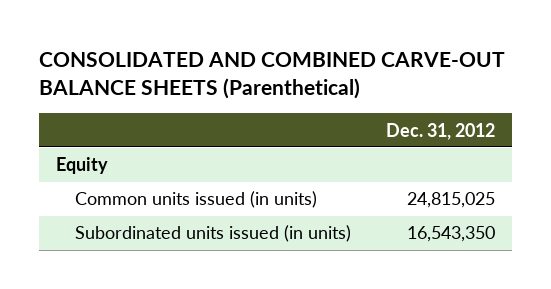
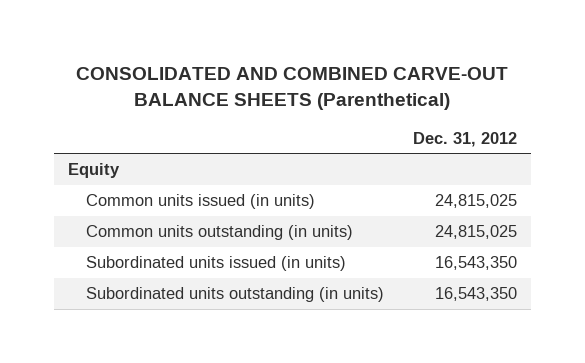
none -> [85,225,353,241] Common units outstanding (in units)
none -> [85,287,384,303] Subordinated units outstanding (in units)

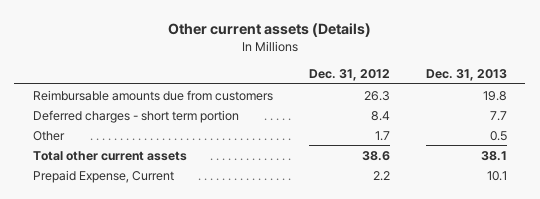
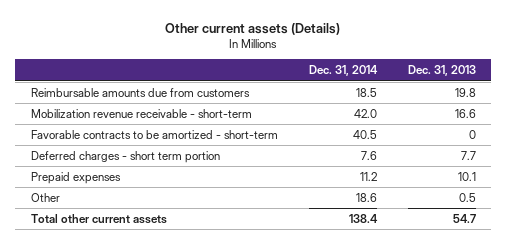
[308,69,390,82] Dec. 31, 2012 -> none
none -> [308,65,378,77] Dec. 31, 2014
none -> [30,108,252,118] Mobilization revenue receivable - short-term
none -> [30,129,278,139] Favorable contracts to be amortized - short-term
none -> [30,171,121,184] Prepaid expenses
[32,169,174,183] Prepaid Expense, Current -> none
[481,150,508,161] 38.1 -> [452,213,476,223] 54.7

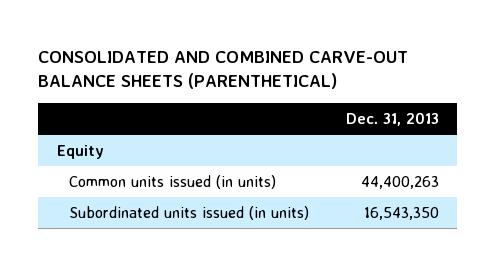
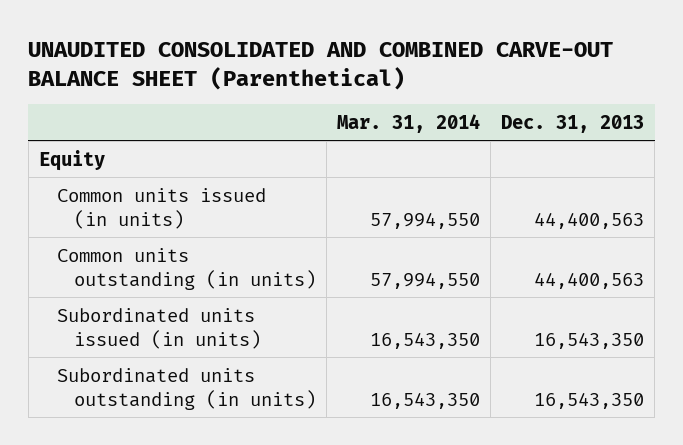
[38,50,409,90] CONSOLIDATED AND COMBINED CARVE-OUT BALANCE SHEETS (PARENTHETICAL) -> [28,41,614,90] UNAUDITED CONSOLIDATED AND COMBINED CARVE-OUT BALANCE SHEET (Parenthetical)
none -> [337,113,481,133] Mar. 31, 2014
[360,175,439,189] 44,400,263 -> [534,211,645,229] 44,400,563
none -> [56,247,317,290] Common units outstanding (in units)
none -> [56,367,317,410] Subordinated units outstanding (in units)

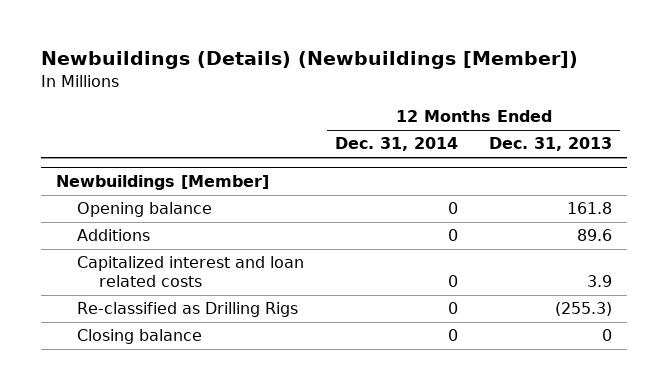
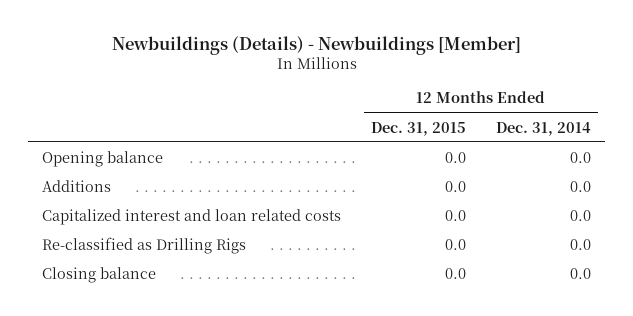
[40,51,578,70] Newbuildings (Details) (Newbuildings [Member]) -> [111,35,521,55] Newbuildings (Details) - Newbuildings [Member]
[488,137,612,152] Dec. 31, 2013 -> none
none -> [371,121,467,136] Dec. 31, 2015
[55,174,269,190] Newbuildings [Member] -> none
[448,202,459,215] 0 -> [569,151,591,163] 0.0
[448,229,459,242] 0 -> [569,180,591,192] 0.0
[448,275,459,288] 0 -> [569,209,591,221] 0.0
[448,302,459,315] 0 -> [569,238,591,250] 0.0
[448,329,459,342] 0 -> [569,267,591,279] 0.0

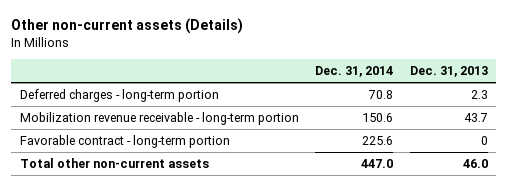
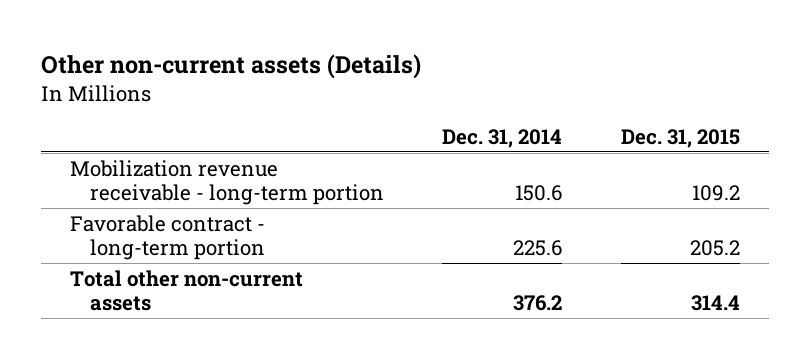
[409,66,488,78] Dec. 31, 2013 -> none
none -> [620,129,740,149] Dec. 31, 2015
[19,88,219,102] Deferred charges - long-term portion -> none
[361,158,394,168] 447.0 -> [513,295,563,312] 376.2

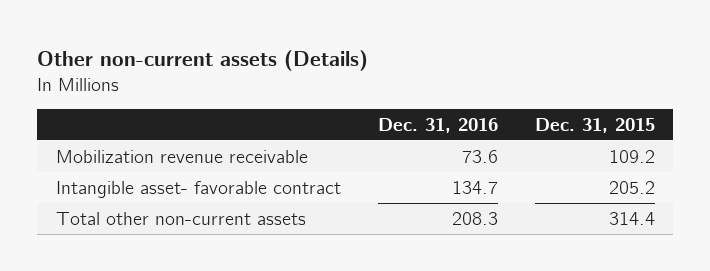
[442,129,563,149] Dec. 31, 2014 -> none
none -> [377,117,498,133] Dec. 31, 2016
[70,159,385,206] Mobilization revenue receivable - long-term portion -> [55,149,308,163] Mobilization revenue receivable
[70,214,266,261] Favorable contract - long-term portion -> [55,180,341,198] Intangible asset- favorable contract

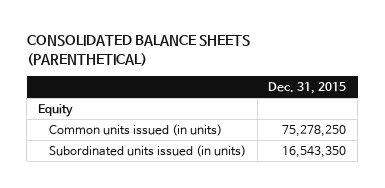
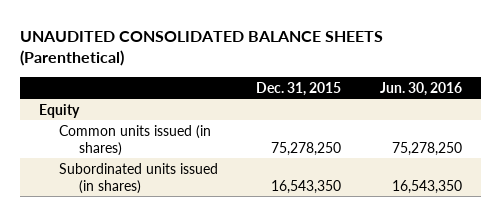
[26,35,250,66] CONSOLIDATED BALANCE SHEETS (PARENTHETICAL) -> [20,30,384,67] UNAUDITED CONSOLIDATED BALANCE SHEETS (Parenthetical)
none -> [379,81,462,96] Jun. 30, 2016
[48,123,222,136] Common units issued (in units) -> [59,124,212,156] Common units issued (in shares)
[48,144,246,157] Subordinated units issued (in units) -> [59,162,219,194] Subordinated units issued (in shares)

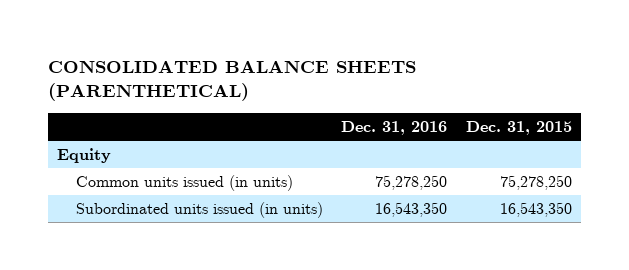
[20,30,384,67] UNAUDITED CONSOLIDATED BALANCE SHEETS (Parenthetical) -> [48,59,417,102] CONSOLIDATED BALANCE SHEETS (PARENTHETICAL)
[379,81,462,96] Jun. 30, 2016 -> none
none -> [341,121,448,136] Dec. 31, 2016
[59,124,212,156] Common units issued (in shares) -> [75,174,293,191] Common units issued (in units)
[59,162,219,194] Subordinated units issued (in shares) -> [75,201,323,218] Subordinated units issued (in units)

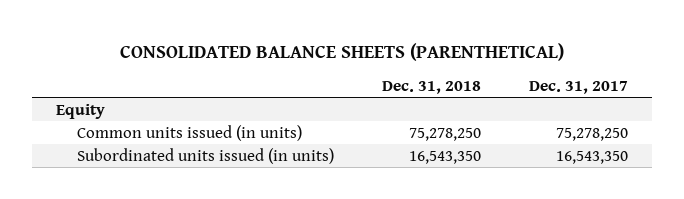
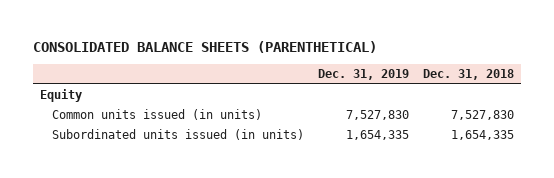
[528,80,628,94] Dec. 31, 2017 -> none
none -> [318,69,410,81] Dec. 31, 2019
[408,127,481,141] 75,278,250 -> [451,110,515,121] 7,527,830
[408,150,481,164] 16,543,350 -> [451,130,515,141] 1,654,335

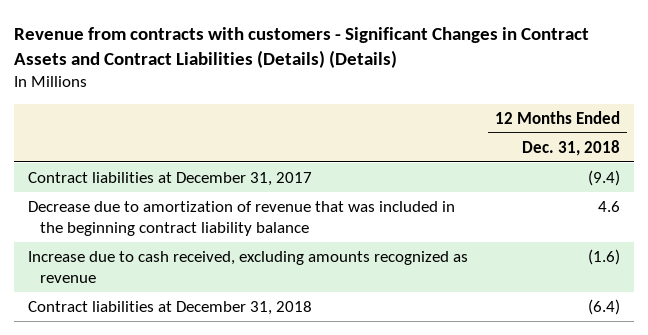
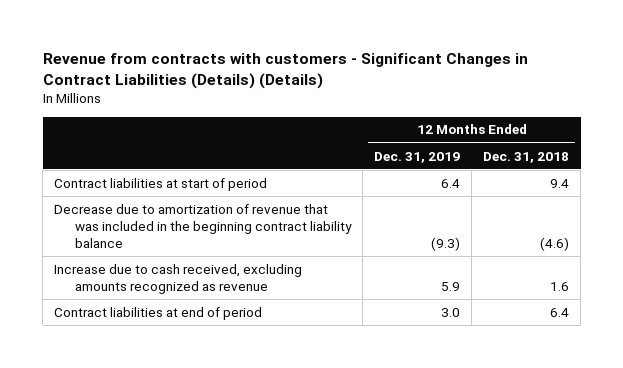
[14,26,590,69] Revenue from contracts with customers - Significant Changes in Contract Assets and Contract Liabilities (Details) (Details) -> [42,52,528,89] Revenue from contracts with customers - Significant Changes in Contract Liabilities (Details) (Details)
none -> [373,151,460,163] Dec. 31, 2019
[27,171,312,186] Contract liabilities at December 31, 2017 -> [54,177,268,191] Contract liabilities at start of period
[588,169,621,186] (9.4) -> [550,178,570,188] 9.4
[598,200,621,212] 4.6 -> [540,236,570,251] (4.6)
[588,248,621,265] (1.6) -> [550,281,570,291] 1.6
[27,300,312,315] Contract liabilities at December 31, 2018 -> [54,306,263,320] Contract liabilities at end of period
[588,298,621,315] (6.4) -> [550,307,570,317] 6.4

